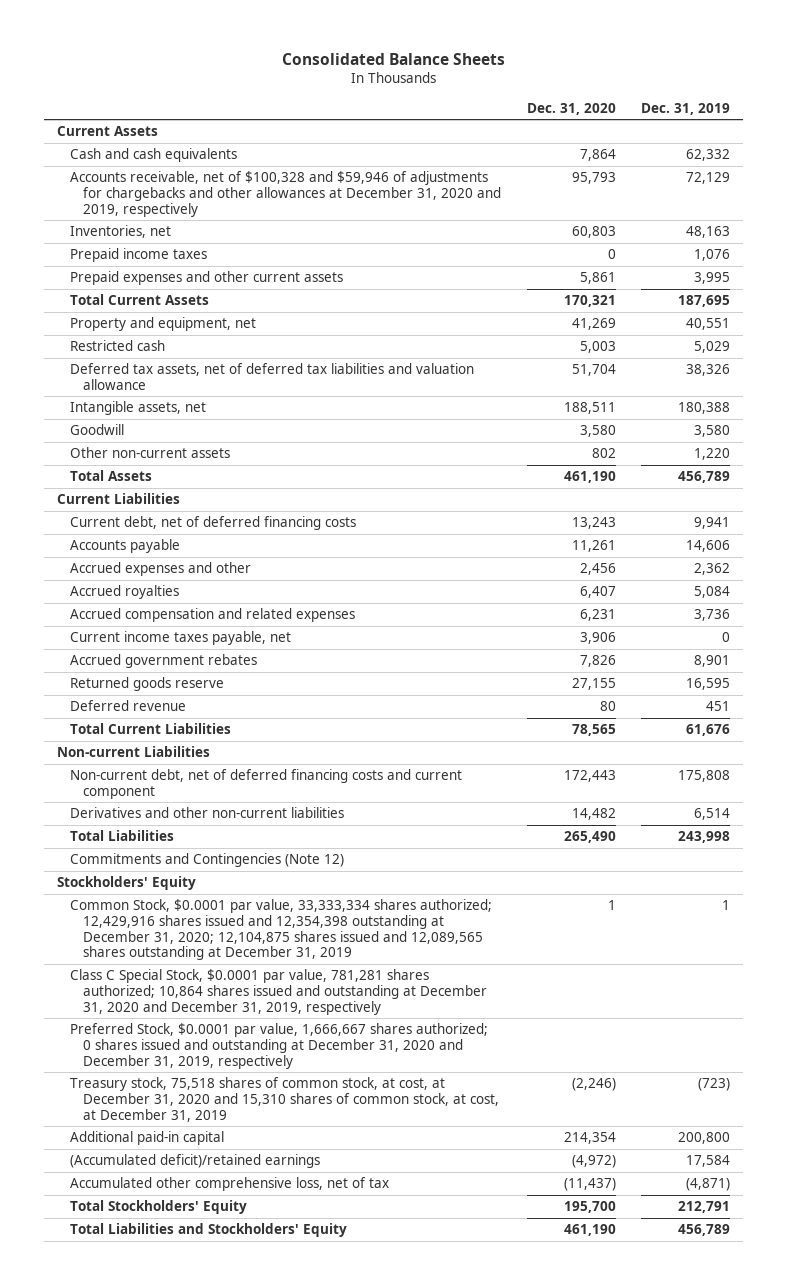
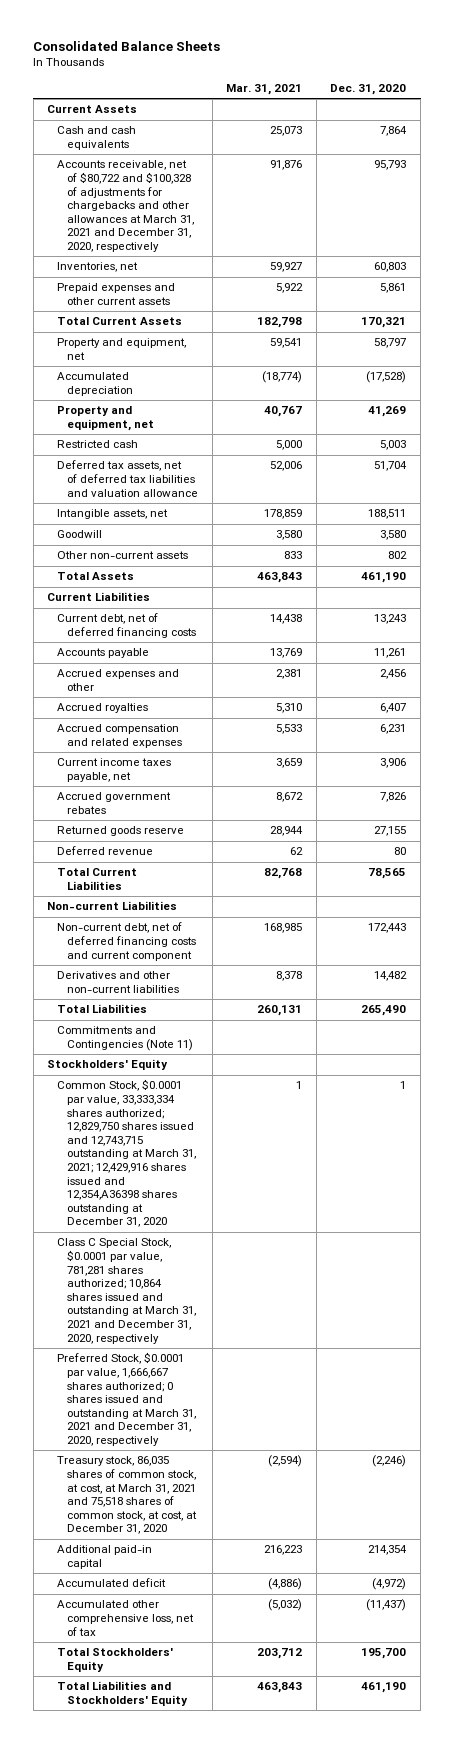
[641,102,731,115] Dec. 31, 2019 -> none
none -> [226,84,303,96] Mar. 31, 2021
[70,171,501,217] Accounts receivable, net of $100,328 and $59,946 of adjustments for chargebacks and other allowances at December 31, 2020 and 2019, respectively -> [57,160,194,252] Accounts receivable, net of $80,722 and $100,328 of adjustments for chargebacks and other allowances at March 31, 2021 and December 31, 2020, respectively
[70,248,208,263] Prepaid income taxes -> none
none -> [57,338,187,361] Property and equipment, net
none -> [57,372,133,397] Accumulated depreciation
[70,853,345,868] Commitments and Contingencies (Note 12) -> [57,1026,193,1052] Commitments and Contingencies (Note 11)
[70,899,493,961] Common Stock, $0.0001 par value, 33,333,334 shares authorized; 12,429,916 shares issued and 12,354,398 outstanding at December 31, 2020; 12,104,875 shares issued and 12,089,565 shares outstanding at December 31, 2019 -> [57,1079,196,1228] Common Stock, $0.0001 par value, 33,333,334 shares authorized; 12,829,750 shares issued and 12,743,715 outstanding at March 31, 2021; 12,429,916 shares issued and 12,354,A36398 shares outstanding at December 31, 2020
[70,969,487,1015] Class C Special Stock, $0.0001 par value, 781,281 shares authorized; 10,864 shares issued and outstanding at December 31, 2020 and December 31, 2019, respectively -> [57,1238,196,1344] Class C Special Stock, $0.0001 par value, 781,281 shares authorized; 10,864 shares issued and outstanding at March 31, 2021 and December 31, 2020, respectively
[70,1023,489,1069] Preferred Stock, $0.0001 par value, 1,666,667 shares authorized; 0 shares issued and outstanding at December 31, 2020 and December 31, 2019, respectively -> [57,1352,196,1446] Preferred Stock, $0.0001 par value, 1,666,667 shares authorized; 0 shares issued and outstanding at March 31, 2021 and December 31, 2020, respectively
[70,1077,499,1122] Treasury stock, 75,518 shares of common stock, at cost, at December 31, 2020 and 15,310 shares of common stock, at cost, at December 31, 2019 -> [57,1456,197,1535] Treasury stock, 86,035 shares of common stock, at cost, at March 31, 2021 and 75,518 shares of common stock, at cost, at December 31, 2020
[70,1154,321,1169] (Accumulated deficit)/retained earnings -> [57,1578,167,1588] Accumulated deficit

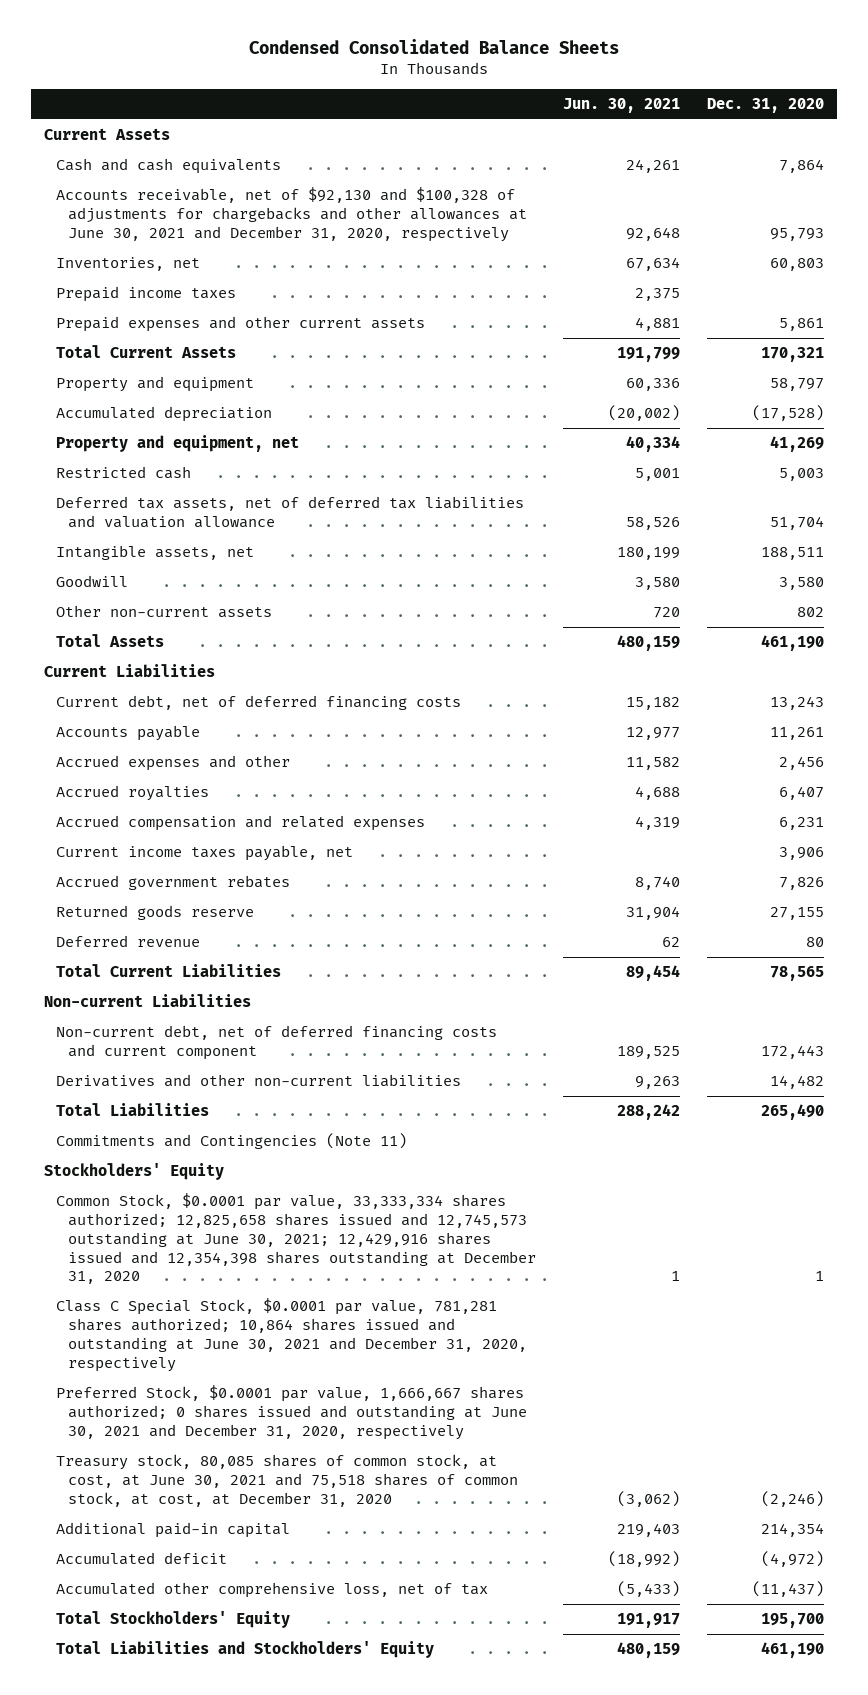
[33,40,221,51] Consolidated Balance Sheets -> [248,38,619,54] Condensed Consolidated Balance Sheets
[226,84,303,96] Mar. 31, 2021 -> none
none -> [562,97,680,113] Jun. 30, 2021
[57,160,194,252] Accounts receivable, net of $80,722 and $100,328 of adjustments for chargebacks and other allowances at March 31, 2021 and December 31, 2020, respectively -> [56,187,527,242] Accounts receivable, net of $92,130 and $100,328 of adjustments for chargebacks and other allowances at June 30, 2021 and December 31, 2020, respectively
none -> [56,286,237,303] Prepaid income taxes
[57,338,187,361] Property and equipment, net -> [56,376,255,393] Property and equipment
[57,1079,196,1228] Common Stock, $0.0001 par value, 33,333,334 shares authorized; 12,829,750 shares issued and 12,743,715 outstanding at March 31, 2021; 12,429,916 shares issued and 12,354,A36398 shares outstanding at December 31, 2020 -> [56,1193,536,1285] Common Stock, $0.0001 par value, 33,333,334 shares authorized; 12,825,658 shares issued and 12,745,573 outstanding at June 30, 2021; 12,429,916 shares issued and 12,354,398 shares outstanding at December 31, 2020
[57,1238,196,1344] Class C Special Stock, $0.0001 par value, 781,281 shares authorized; 10,864 shares issued and outstanding at March 31, 2021 and December 31, 2020, respectively -> [56,1298,527,1372] Class C Special Stock, $0.0001 par value, 781,281 shares authorized; 10,864 shares issued and outstanding at June 30, 2021 and December 31, 2020, respectively
[57,1352,196,1446] Preferred Stock, $0.0001 par value, 1,666,667 shares authorized; 0 shares issued and outstanding at March 31, 2021 and December 31, 2020, respectively -> [56,1385,527,1440] Preferred Stock, $0.0001 par value, 1,666,667 shares authorized; 0 shares issued and outstanding at June 30, 2021 and December 31, 2020, respectively
[57,1456,197,1535] Treasury stock, 86,035 shares of common stock, at cost, at March 31, 2021 and 75,518 shares of common stock, at cost, at December 31, 2020 -> [56,1454,518,1507] Treasury stock, 80,085 shares of common stock, at cost, at June 30, 2021 and 75,518 shares of common stock, at cost, at December 31, 2020

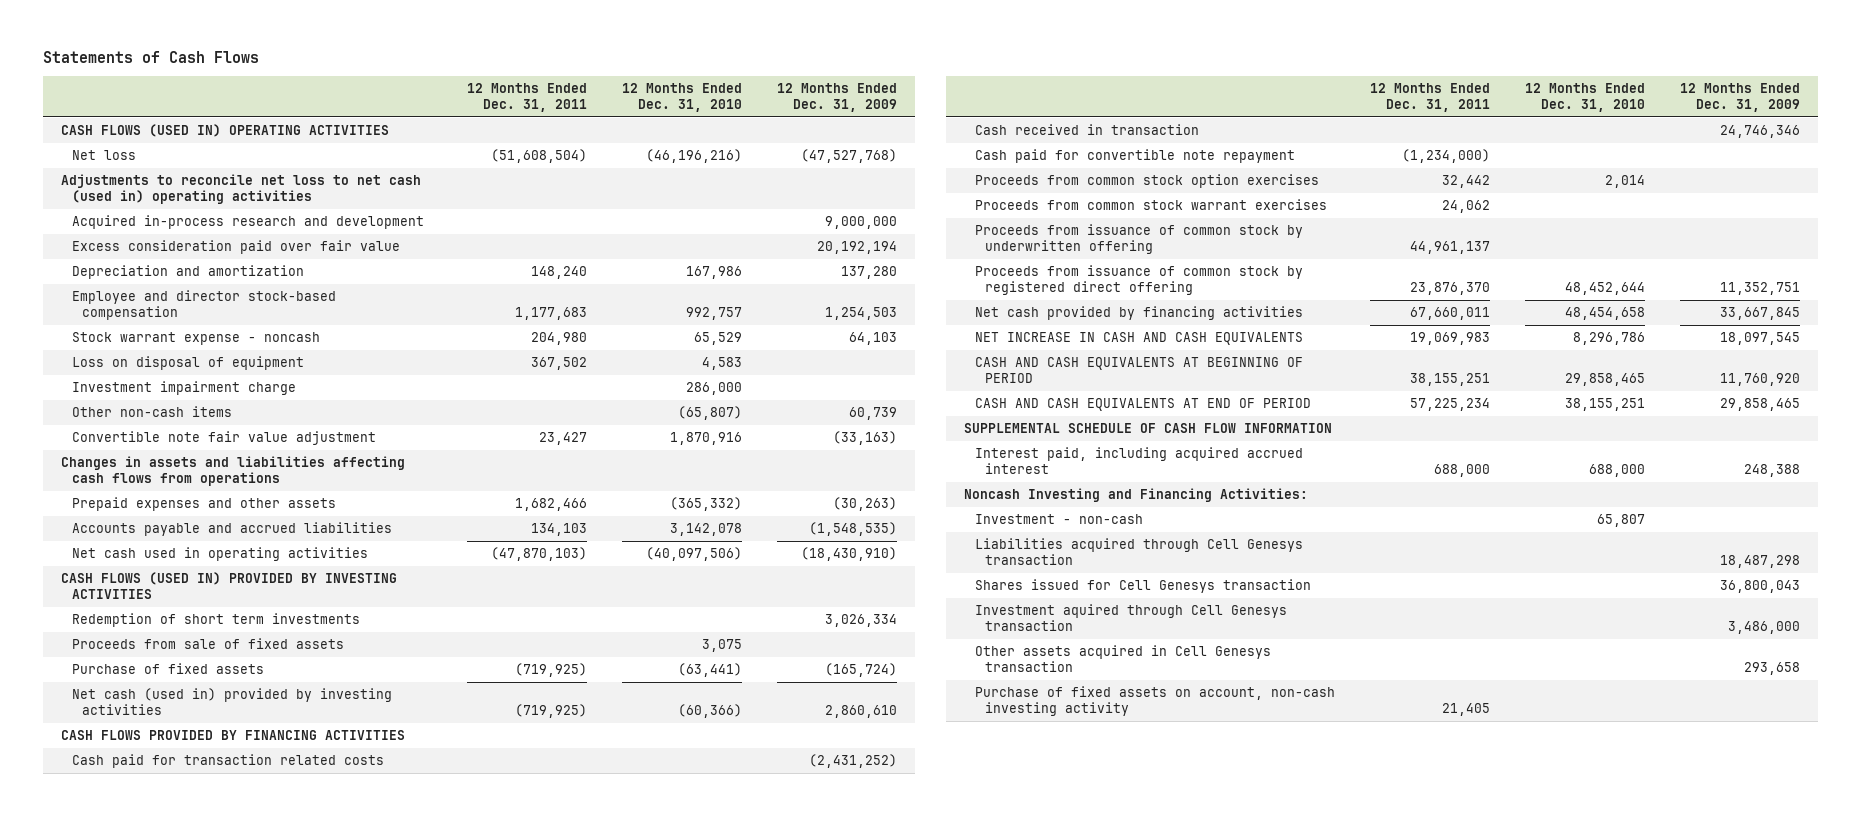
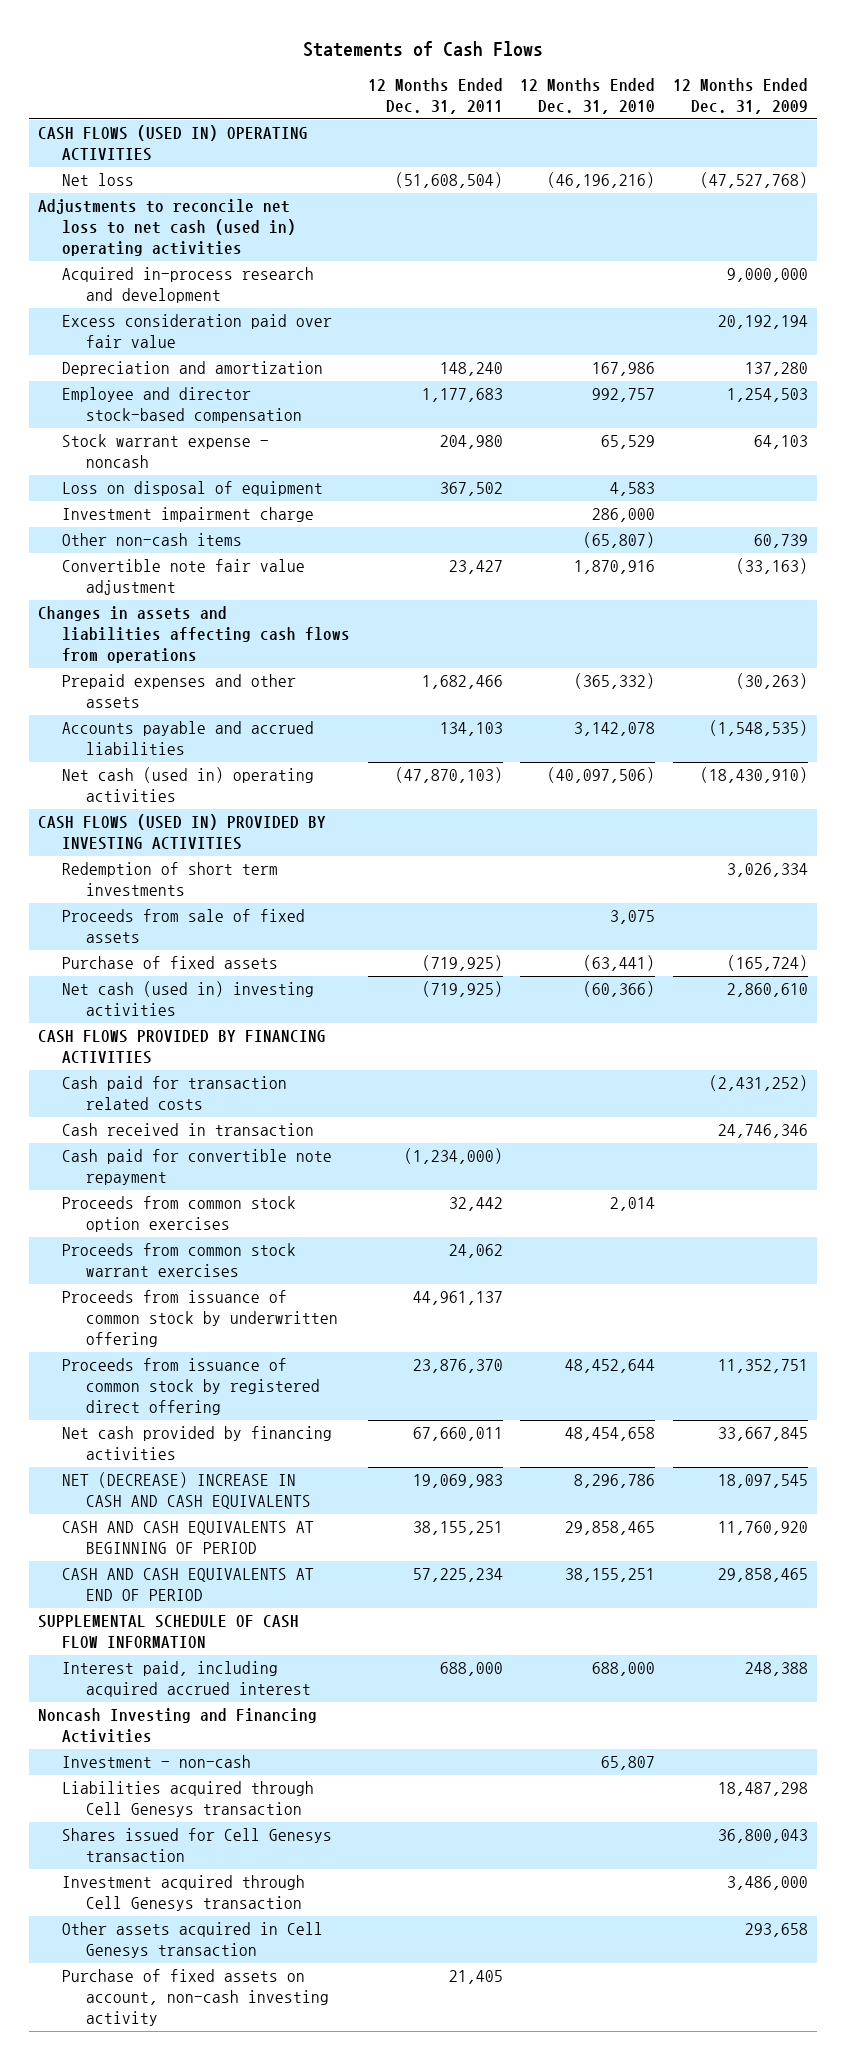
[71,547,368,562] Net cash used in operating activities -> [62,767,315,803] Net cash (used in) operating activities
[71,688,392,715] Net cash (used in) provided by investing activities -> [62,981,315,1017] Net cash (used in) investing activities
[974,332,1303,346] NET INCREASE IN CASH AND CASH EQUIVALENTS -> [62,1472,312,1510] NET (DECREASE) INCREASE IN CASH AND CASH EQUIVALENTS
[964,488,1309,503] Noncash Investing and Financing Activities: -> [37,1708,317,1744] Noncash Investing and Financing Activities
[974,604,1287,631] Investment aquired through Cell Genesys transaction -> [62,1875,306,1912] Investment acquired through Cell Genesys transaction

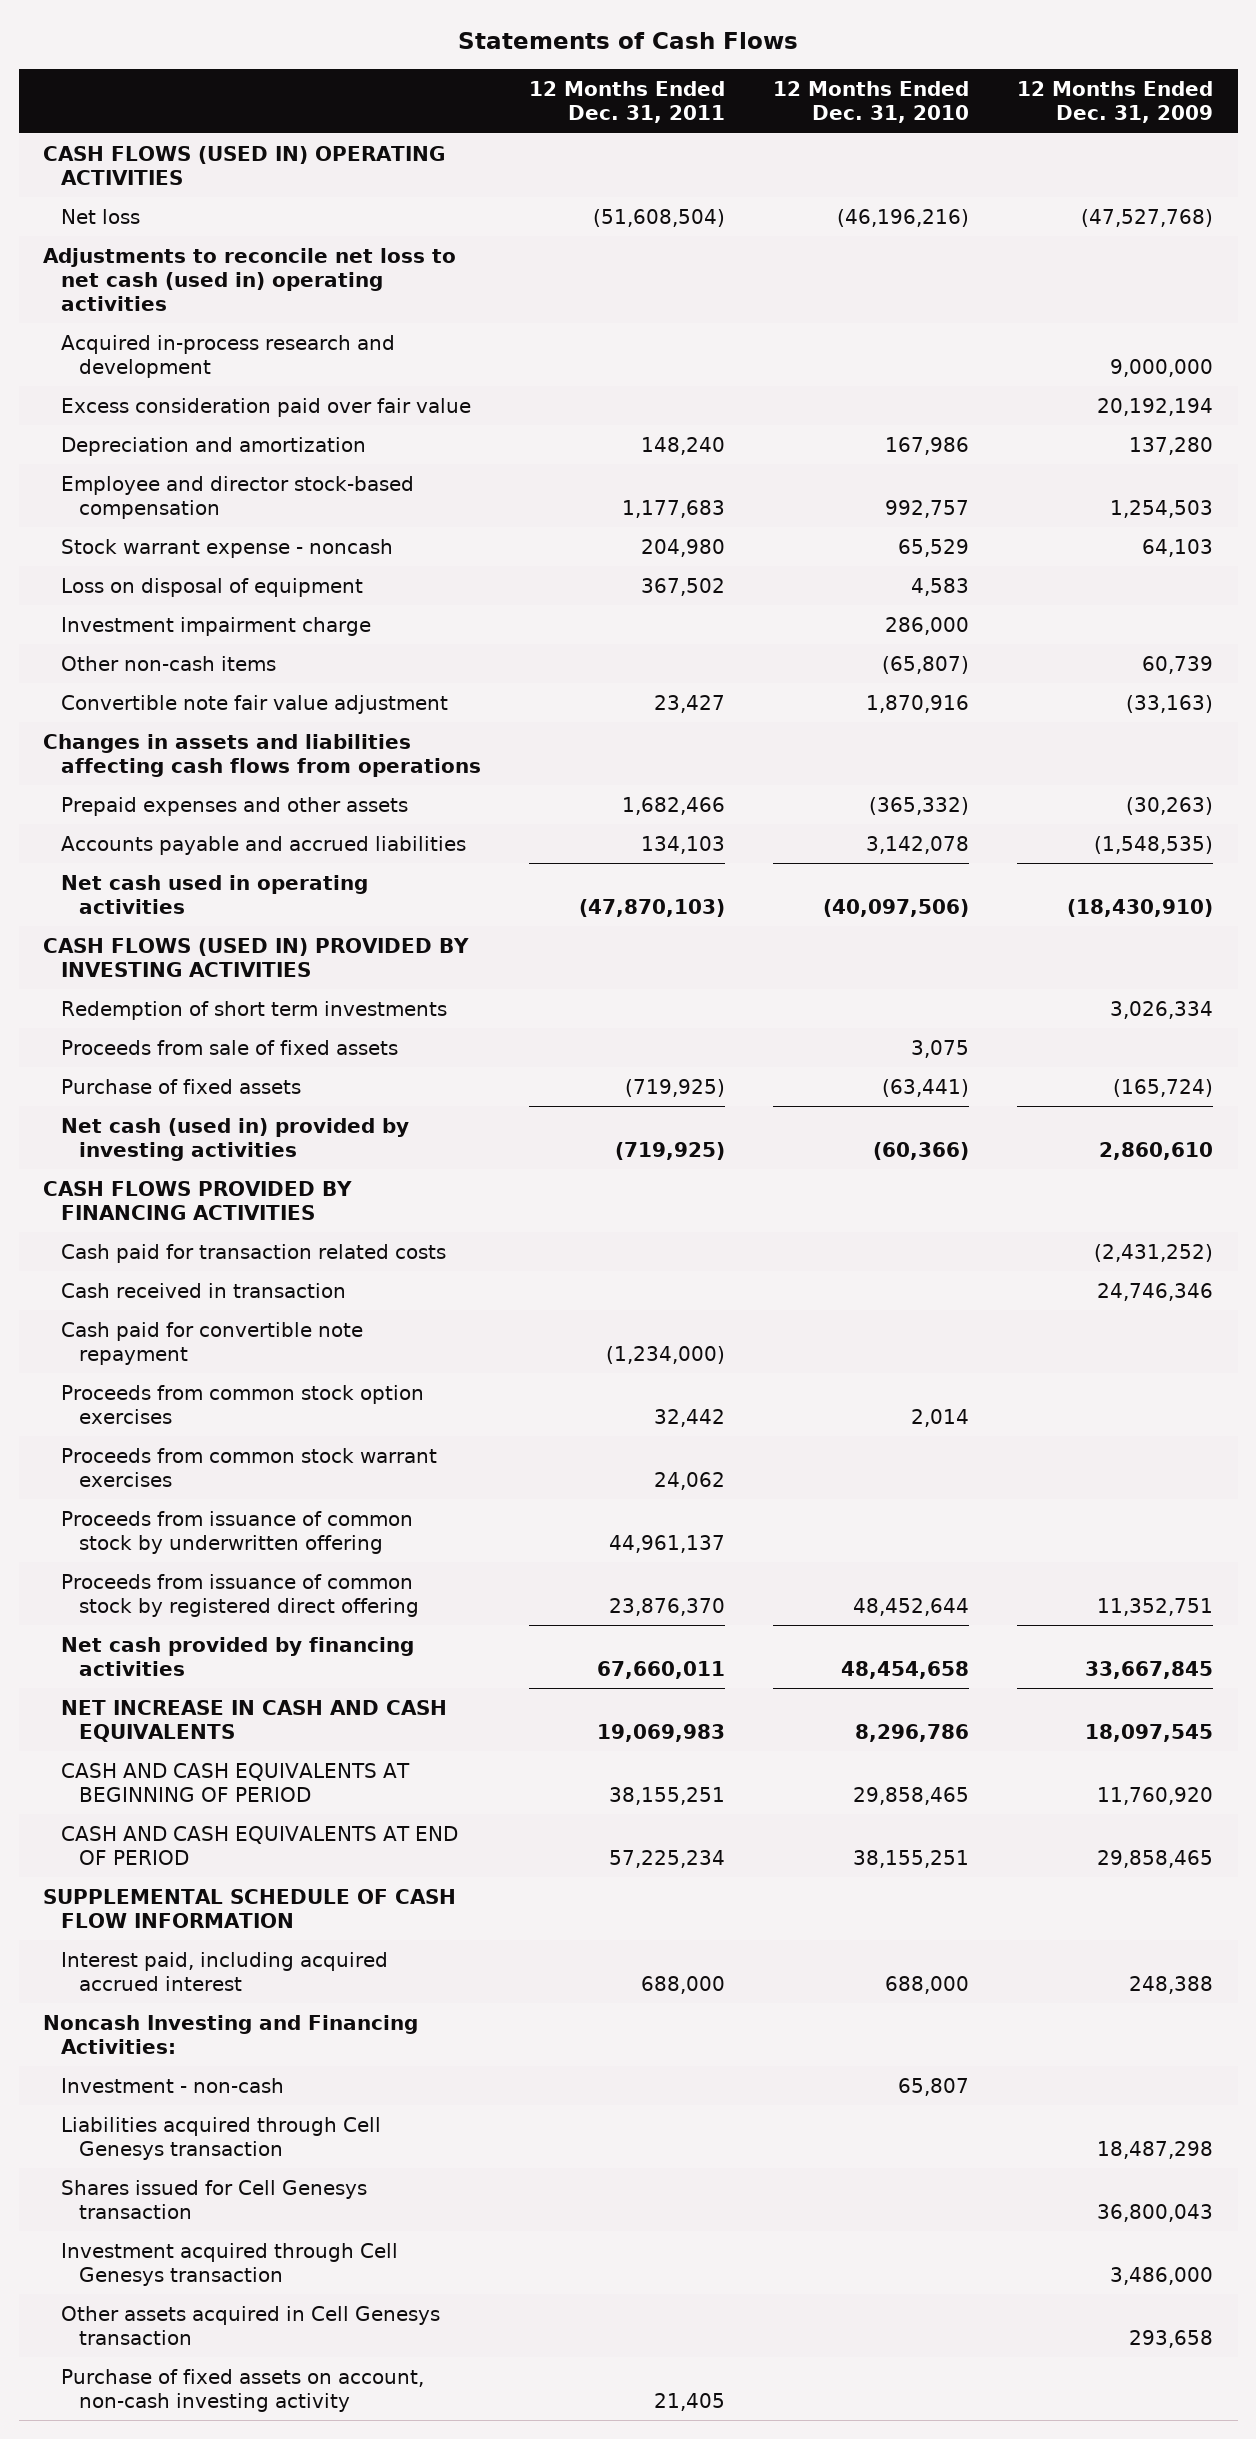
[62,767,315,803] Net cash (used in) operating activities -> [60,874,368,914] Net cash used in operating activities
[62,981,315,1017] Net cash (used in) investing activities -> [60,1117,409,1161] Net cash (used in) provided by investing activities
[62,1472,312,1510] NET (DECREASE) INCREASE IN CASH AND CASH EQUIVALENTS -> [60,1699,447,1742] NET INCREASE IN CASH AND CASH EQUIVALENTS
[37,1708,317,1744] Noncash Investing and Financing Activities -> [42,2014,418,2054] Noncash Investing and Financing Activities:

